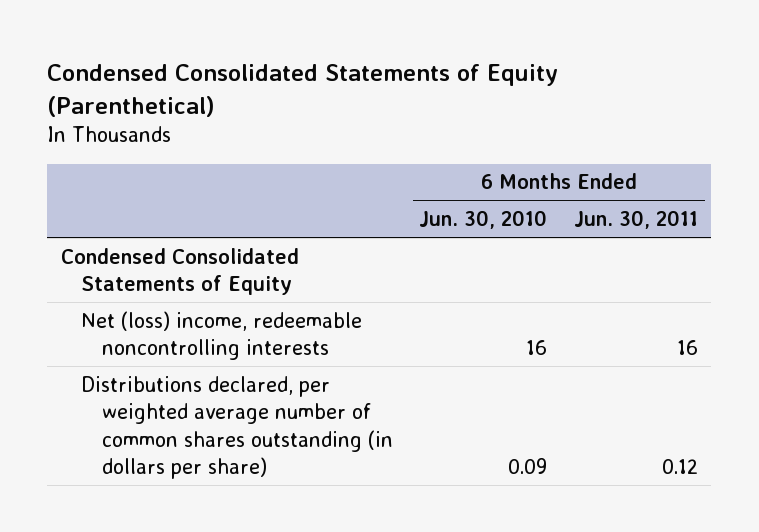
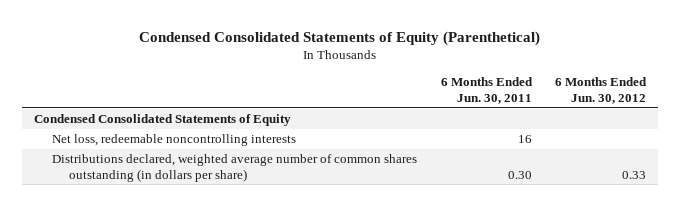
[419,210,548,230] Jun. 30, 2010 -> none
none -> [555,77,648,105] 6 Months Ended Jun. 30, 2012
[81,310,363,361] Net (loss) income, redeemable noncontrolling interests -> [51,133,296,146] Net loss, redeemable noncontrolling interests
[81,375,393,480] Distributions declared, per weighted average number of common shares outstanding (in dollars per share) -> [51,153,417,182] Distributions declared, weighted average number of common shares outstanding (in dollars per share)
[661,459,698,475] 0.12 -> [507,170,532,179] 0.30

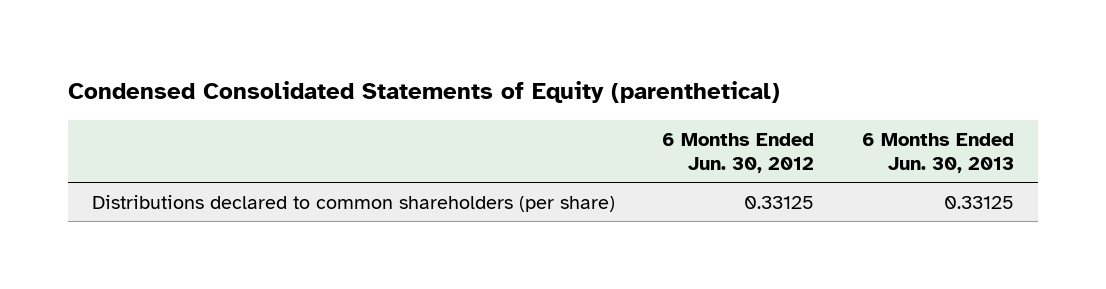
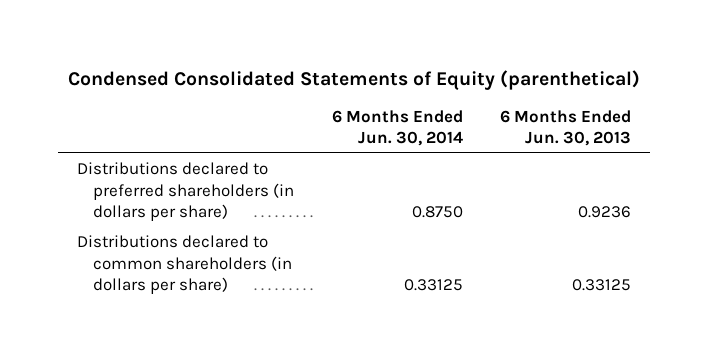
[662,132,815,174] 6 Months Ended Jun. 30, 2012 -> none
none -> [331,109,463,147] 6 Months Ended Jun. 30, 2014
none -> [77,162,295,222] Distributions declared to preferred shareholders (in dollars per share)
[91,195,615,213] Distributions declared to common shareholders (per share) -> [77,235,293,295] Distributions declared to common shareholders (in dollars per share)

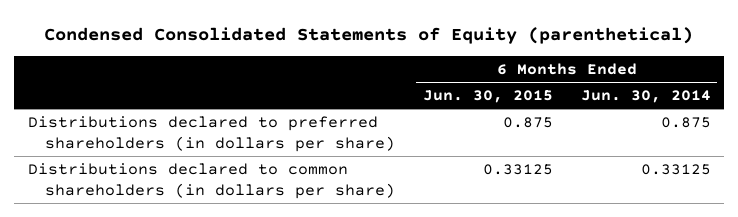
[500,109,632,147] 6 Months Ended Jun. 30, 2013 -> none
none -> [422,90,553,104] Jun. 30, 2015
[411,206,463,219] 0.8750 -> [660,116,711,128] 0.875

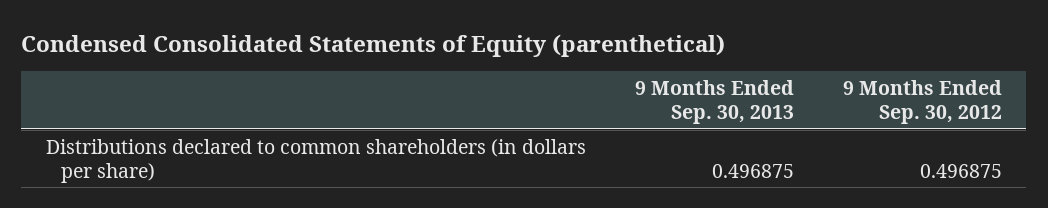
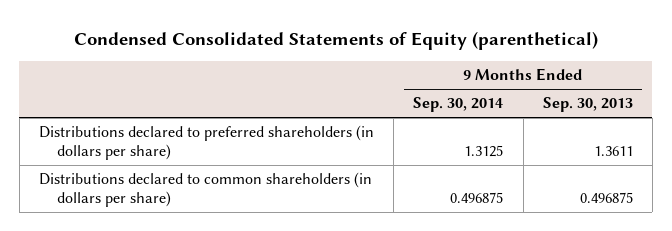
[842,80,1002,124] 9 Months Ended Sep. 30, 2012 -> none
none -> [413,97,504,113] Sep. 30, 2014
none -> [39,125,375,161] Distributions declared to preferred shareholders (in dollars per share)

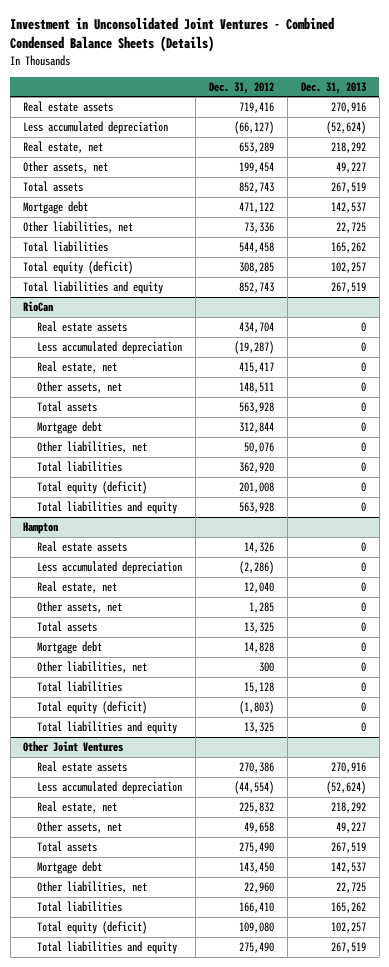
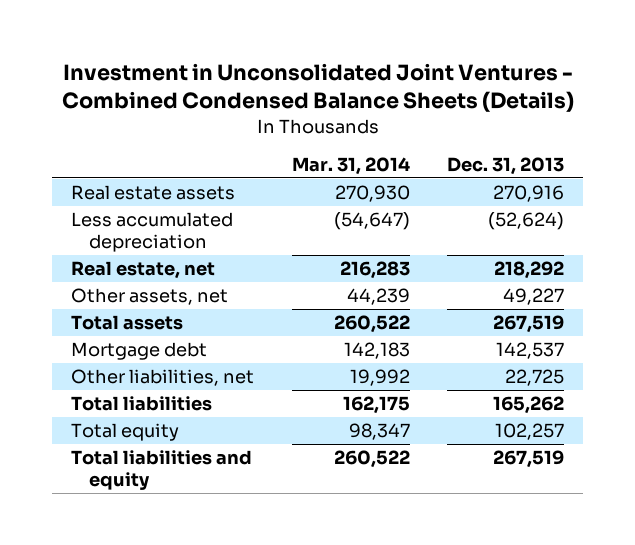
[209,81,275,94] Dec. 31, 2012 -> none
none -> [291,157,410,176] Mar. 31, 2014
[23,281,164,295] Total liabilities and equity -> none
[23,301,54,313] RioCan -> none
[37,321,128,333] Real estate assets -> none
[37,341,183,355] Less accumulated depreciation -> none
[37,361,118,374] Real estate, net -> none
[37,381,123,394] Other assets, net -> none
[37,401,98,413] Total assets -> none
[37,421,103,435] Mortgage debt -> none
[37,441,148,454] Other liabilities, net -> none
[37,461,123,473] Total liabilities -> none
[37,481,148,495] Total equity (deficit) -> none
[37,501,178,515] Total liabilities and equity -> none
[23,522,59,535] Hampton -> none
[37,541,128,553] Real estate assets -> none
[37,561,183,575] Less accumulated depreciation -> none
[37,581,118,594] Real estate, net -> none
[37,601,123,614] Other assets, net -> none
[37,621,98,633] Total assets -> none
[37,641,103,655] Mortgage debt -> none
[37,661,148,674] Other liabilities, net -> none
[37,681,123,693] Total liabilities -> none
[37,701,148,715] Total equity (deficit) -> none
[37,721,178,735] Total liabilities and equity -> none
[23,741,124,753] Other Joint Ventures -> none
[37,761,128,773] Real estate assets -> none
[37,781,183,795] Less accumulated depreciation -> none
[37,801,118,814] Real estate, net -> none
[37,821,123,834] Other assets, net -> none
[37,841,98,853] Total assets -> none
[37,861,103,875] Mortgage debt -> none
[37,881,148,894] Other liabilities, net -> none
[37,901,123,913] Total liabilities -> none
[37,921,148,935] Total equity (deficit) -> none
[23,261,134,275] Total equity (deficit) -> [70,423,179,442] Total equity

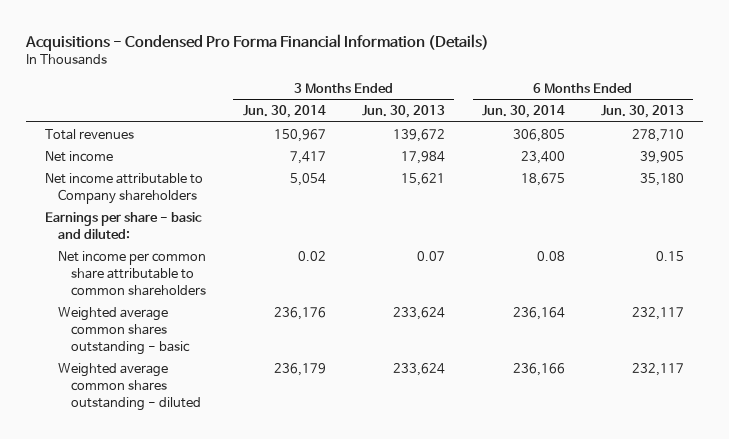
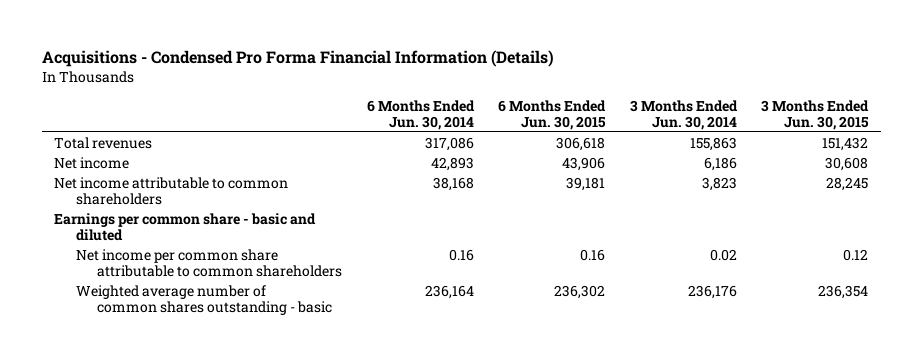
[362,105,446,119] Jun. 30, 2013 -> none
[601,105,685,119] Jun. 30, 2013 -> none
none -> [498,99,607,130] 6 Months Ended Jun. 30, 2015
none -> [761,99,870,130] 3 Months Ended Jun. 30, 2015
[57,362,201,411] Weighted average common shares outstanding - diluted -> none
[273,128,326,142] 150,967 -> [689,136,737,151] 155,863
[512,128,565,142] 306,805 -> [424,136,474,151] 317,086
[289,150,326,164] 7,417 -> [703,156,737,171] 6,186
[520,150,565,164] 23,400 -> [430,156,474,171] 42,893
[44,172,203,204] Net income attributable to Company shareholders -> [53,176,288,206] Net income attributable to common shareholders
[289,172,326,186] 5,054 -> [701,176,737,191] 3,823
[520,172,565,186] 18,675 -> [432,176,474,191] 38,168
[44,211,202,239] Earnings per share - basic and diluted: -> [53,212,316,242] Earnings per common share - basic and diluted
[536,250,565,261] 0.08 -> [448,248,474,261] 0.16
[57,306,190,355] Weighted average common shares outstanding - basic -> [75,284,333,316] Weighted average number of common shares outstanding - basic

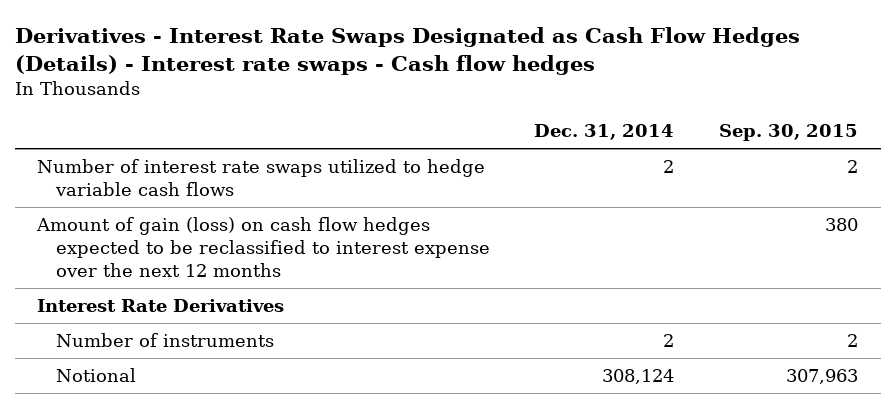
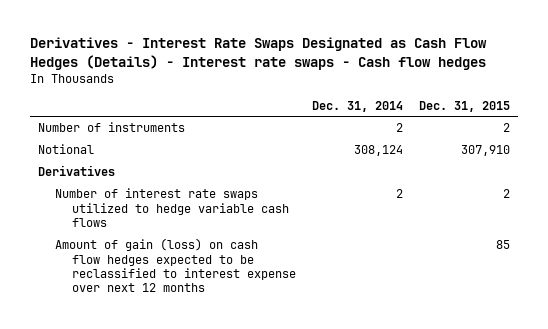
[719,124,859,142] Sep. 30, 2015 -> none
none -> [418,100,510,112] Dec. 31, 2015
[36,217,490,278] Amount of gain (loss) on cash flow hedges expected to be reclassified to interest expense over the next 12 months -> none
[37,299,285,313] Interest Rate Derivatives -> none
none -> [38,165,116,177] Derivatives
[37,159,486,197] Number of interest rate swaps utilized to hedge variable cash flows -> [55,188,289,227] Number of interest rate swaps utilized to hedge variable cash flows
none -> [55,238,296,292] Amount of gain (loss) on cash flow hedges expected to be reclassified to interest expense over next 12 months

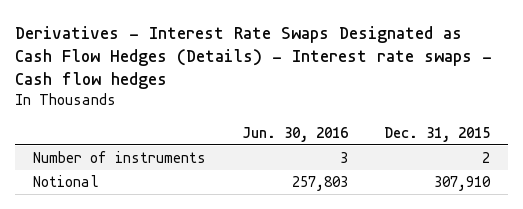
[311,100,403,112] Dec. 31, 2014 -> none
none -> [242,126,349,142] Jun. 30, 2016
[38,165,116,177] Derivatives -> none
[55,188,289,227] Number of interest rate swaps utilized to hedge variable cash flows -> none
[55,238,296,292] Amount of gain (loss) on cash flow hedges expected to be reclassified to interest expense over next 12 months -> none

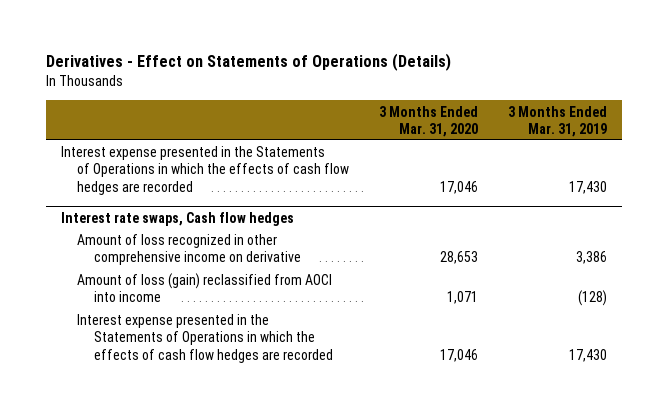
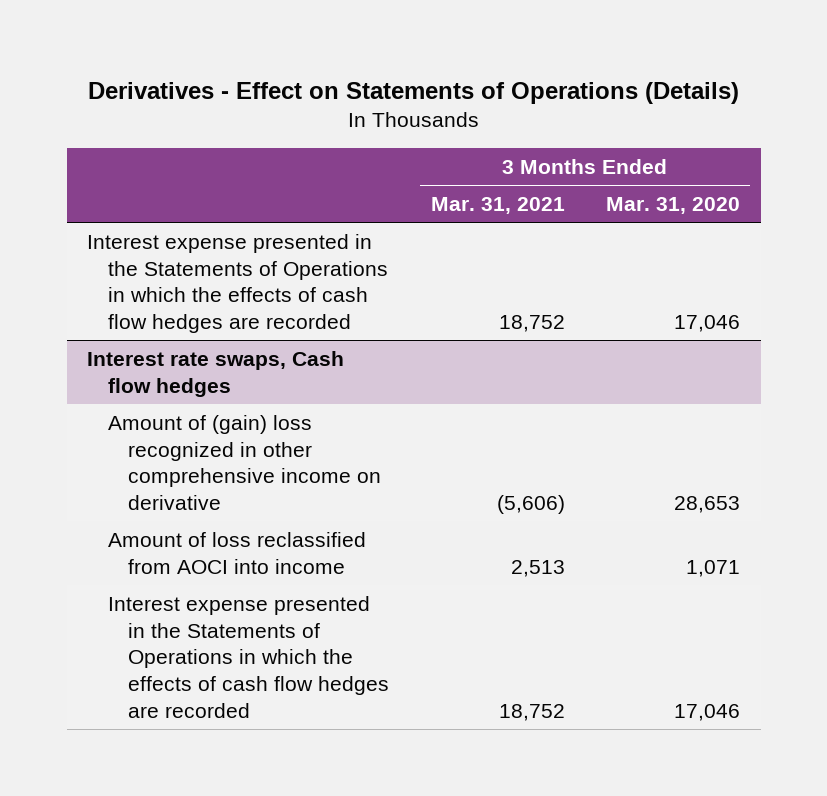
[507,105,607,137] 3 Months Ended Mar. 31, 2019 -> none
none -> [430,196,565,214] Mar. 31, 2021
[77,234,301,266] Amount of loss recognized in other comprehensive income on derivative -> [107,414,382,511] Amount of (gain) loss recognized in other comprehensive income on derivative
[77,273,333,303] Amount of loss (gain) reclassified from AOCI into income -> [107,531,366,574] Amount of loss reclassified from AOCI into income

